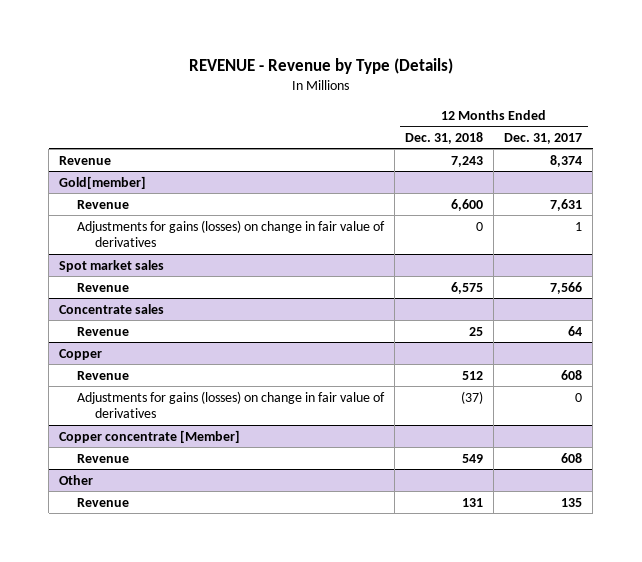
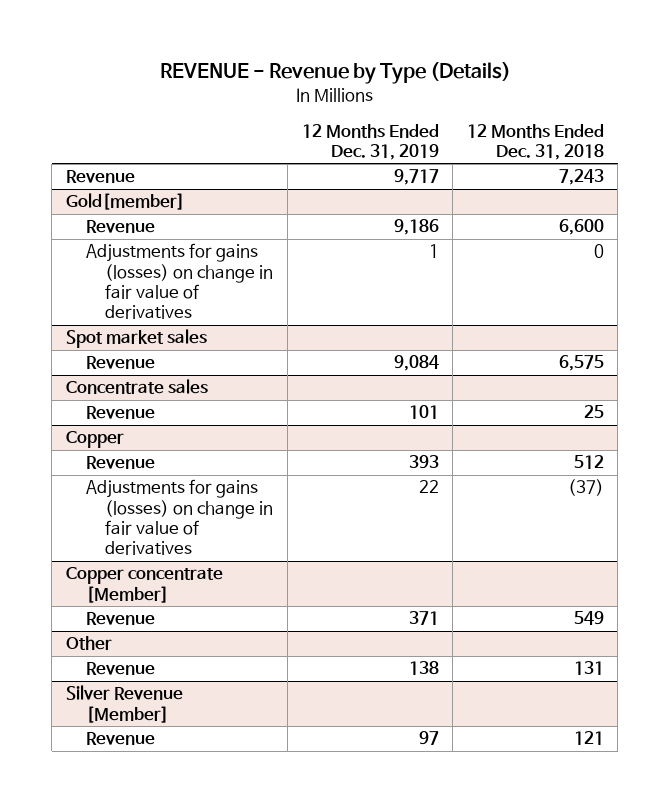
[504,132,583,144] Dec. 31, 2017 -> none
none -> [301,123,439,161] 12 Months Ended Dec. 31, 2019
none -> [65,685,183,723] Silver Revenue [Member]
none -> [85,732,155,746] Revenue

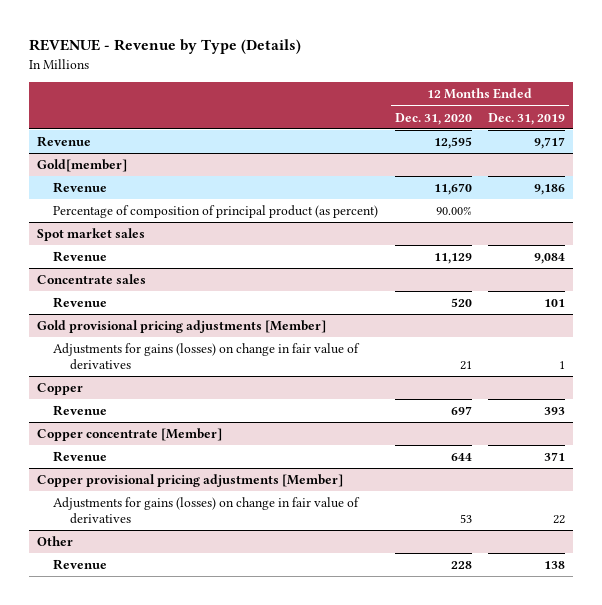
[466,123,604,161] 12 Months Ended Dec. 31, 2018 -> none
none -> [394,112,472,125] Dec. 31, 2020
[85,243,274,320] Adjustments for gains (losses) on change in fair value of derivatives -> none
none -> [53,205,379,219] Percentage of composition of principal product (as percent)
none -> [37,320,327,334] Gold provisional pricing adjustments [Member]
none -> [53,343,361,370] Adjustments for gains (losses) on change in fair value of derivatives
[85,479,274,556] Adjustments for gains (losses) on change in fair value of derivatives -> none
none -> [37,474,344,488] Copper provisional pricing adjustments [Member]
none -> [53,497,361,524] Adjustments for gains (losses) on change in fair value of derivatives
[65,685,183,723] Silver Revenue [Member] -> none
[85,732,155,746] Revenue -> none

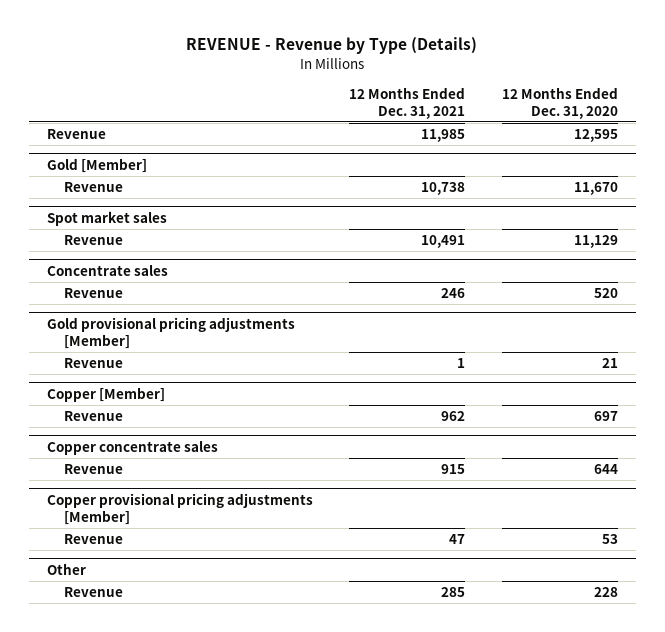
[487,112,565,125] Dec. 31, 2019 -> none
none -> [349,86,466,119] 12 Months Ended Dec. 31, 2021
[37,159,128,173] Gold[member] -> [47,157,148,173] Gold [Member]
[53,205,379,219] Percentage of composition of principal product (as percent) -> none
[53,343,361,370] Adjustments for gains (losses) on change in fair value of derivatives -> none
none -> [63,358,123,369] Revenue
[37,383,84,396] Copper -> [47,386,166,402] Copper [Member]
[37,428,223,442] Copper concentrate [Member] -> [47,440,219,455] Copper concentrate sales
[53,497,361,524] Adjustments for gains (losses) on change in fair value of derivatives -> none
none -> [63,534,123,545] Revenue

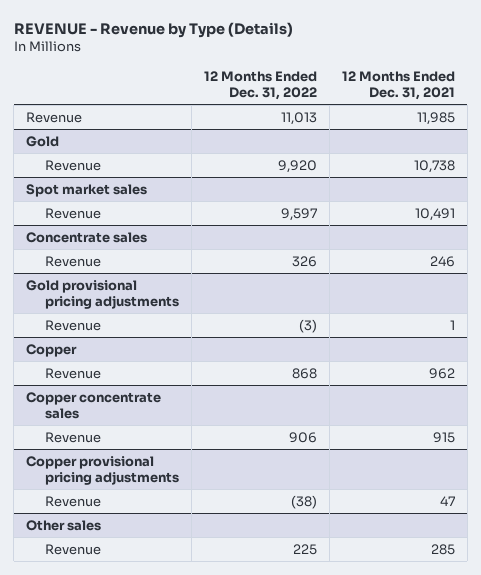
[501,86,618,119] 12 Months Ended Dec. 31, 2020 -> none
none -> [203,70,317,100] 12 Months Ended Dec. 31, 2022
[47,157,148,173] Gold [Member] -> [26,135,60,147] Gold
[47,316,296,349] Gold provisional pricing adjustments [Member] -> [26,279,179,309] Gold provisional pricing adjustments
[47,386,166,402] Copper [Member] -> [26,343,78,357] Copper
[47,492,314,525] Copper provisional pricing adjustments [Member] -> [26,455,179,485] Copper provisional pricing adjustments
[47,562,87,575] Other -> [26,519,102,531] Other sales

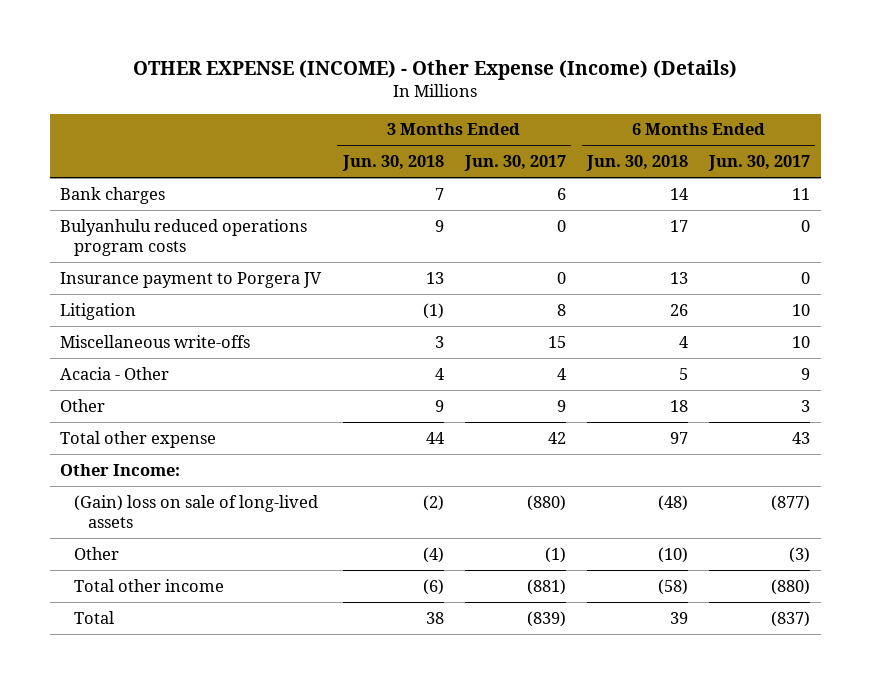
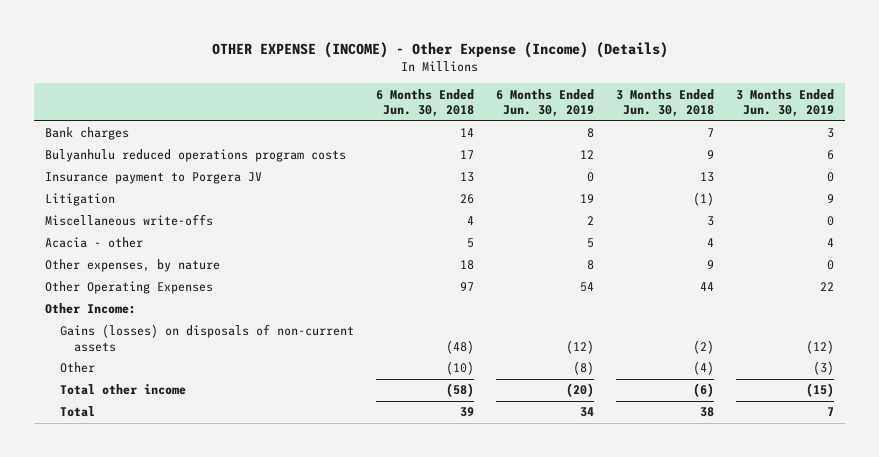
[463,155,566,172] Jun. 30, 2017 -> none
[708,155,811,172] Jun. 30, 2017 -> none
none -> [495,88,594,118] 6 Months Ended Jun. 30, 2019
none -> [736,88,835,118] 3 Months Ended Jun. 30, 2019
[60,366,170,380] Acacia - Other -> [45,237,144,249] Acacia - other
[60,398,106,412] Other -> [45,259,221,273] Other expenses, by nature
[60,430,217,448] Total other expense -> [45,281,214,295] Other Operating Expenses
[74,494,319,528] (Gain) loss on sale of long-lived assets -> [59,324,354,352] Gains (losses) on disposals of non-current assets

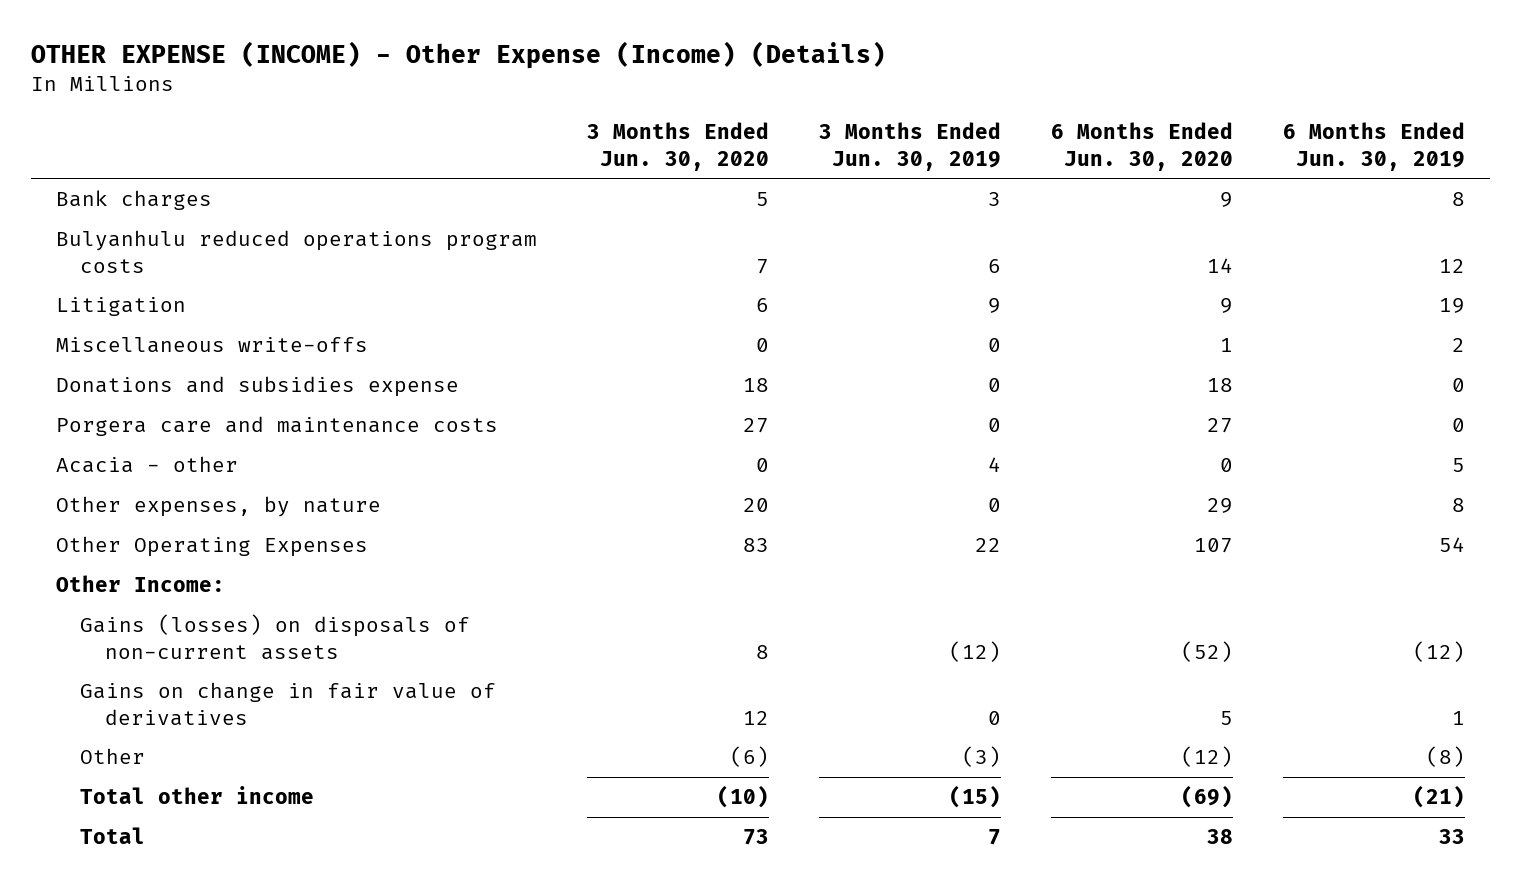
[375,88,474,118] 6 Months Ended Jun. 30, 2018 -> none
[616,88,715,118] 3 Months Ended Jun. 30, 2018 -> none
none -> [587,122,770,171] 3 Months Ended Jun. 30, 2020
none -> [1051,122,1234,171] 6 Months Ended Jun. 30, 2020
[45,172,263,185] Insurance payment to Porgera JV -> none
none -> [56,376,460,398] Donations and subsidies expense
none -> [56,416,499,437] Porgera care and maintenance costs
none -> [80,682,497,726] Gains on change in fair value of derivatives
[565,383,594,398] (20) -> [1412,785,1465,809] (21)
[579,407,594,418] 34 -> [1438,829,1465,845] 33

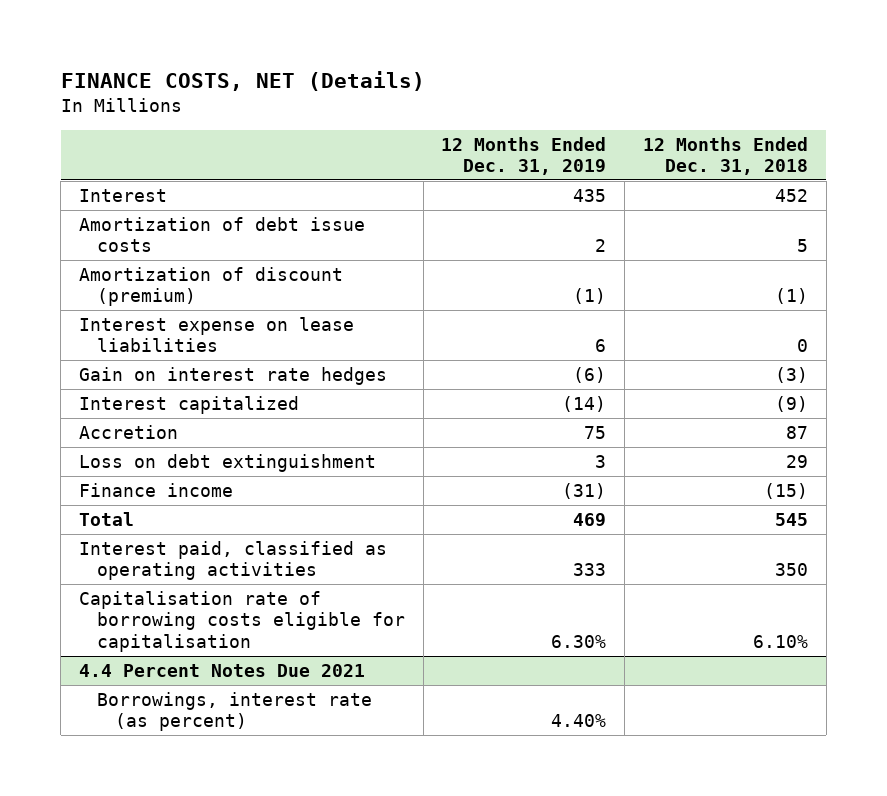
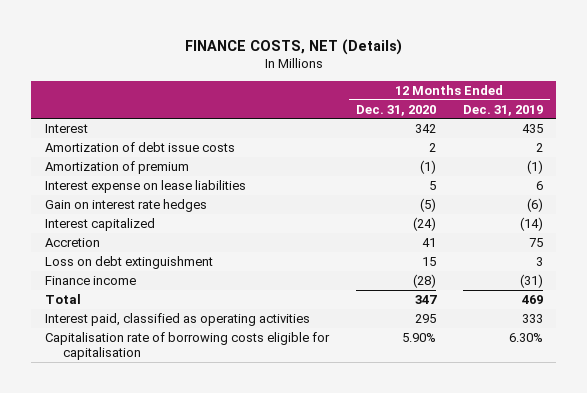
[643,136,809,175] 12 Months Ended Dec. 31, 2018 -> none
none -> [355,104,436,116] Dec. 31, 2020
[78,266,343,307] Amortization of discount (premium) -> [44,160,189,174] Amortization of premium
[78,663,365,677] 4.4 Percent Notes Due 2021 -> none
[96,691,372,732] Borrowings, interest rate (as percent) -> none

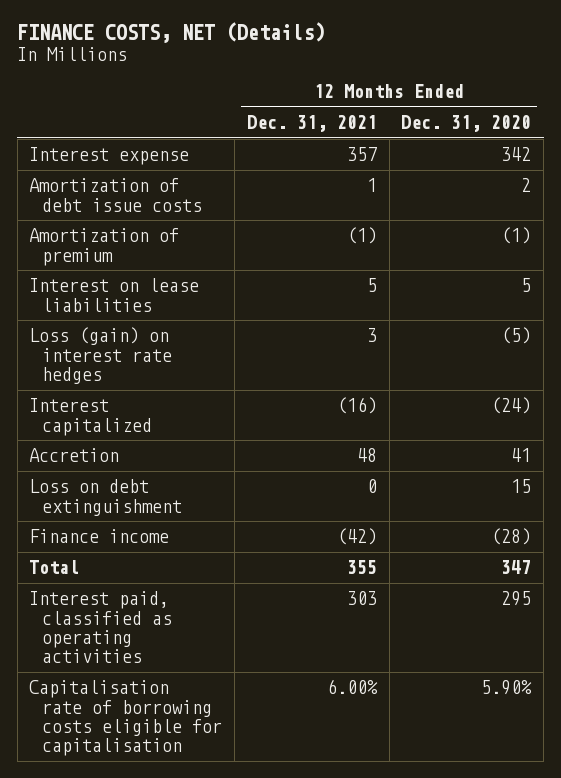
[462,104,543,116] Dec. 31, 2019 -> none
none -> [246,115,377,133] Dec. 31, 2021
[44,123,88,133] Interest -> [29,147,190,166] Interest expense
[44,179,246,193] Interest expense on lease liabilities -> [29,278,200,312] Interest on lease liabilities
[44,198,207,212] Gain on interest rate hedges -> [29,327,173,384] Loss (gain) on interest rate hedges

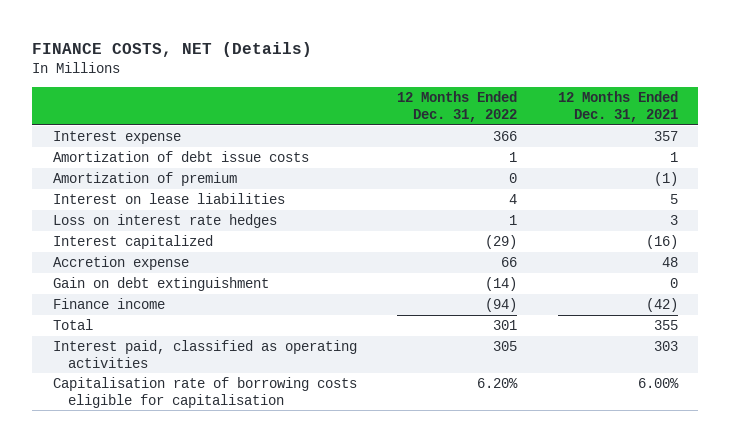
[401,115,532,133] Dec. 31, 2020 -> none
none -> [397,91,518,123] 12 Months Ended Dec. 31, 2022
[29,327,173,384] Loss (gain) on interest rate hedges -> [52,214,277,229] Loss on interest rate hedges
[29,448,120,463] Accretion -> [52,256,189,271] Accretion expense
[29,479,183,516] Loss on debt extinguishment -> [52,277,269,292] Gain on debt extinguishment

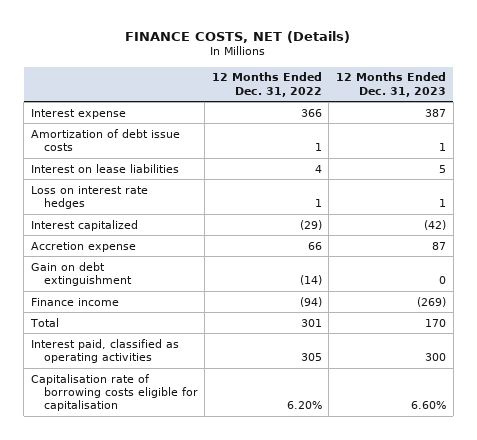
[557,91,678,123] 12 Months Ended Dec. 31, 2021 -> none
none -> [336,72,447,97] 12 Months Ended Dec. 31, 2023
[52,172,237,187] Amortization of premium -> none

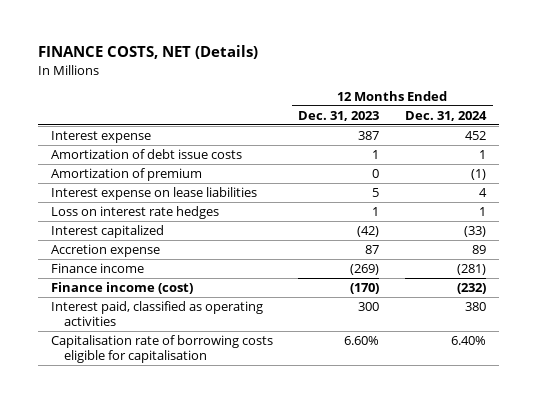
[211,72,322,97] 12 Months Ended Dec. 31, 2022 -> none
none -> [405,110,488,121] Dec. 31, 2024
none -> [50,167,202,181] Amortization of premium
[30,163,179,173] Interest on lease liabilities -> [50,186,257,200] Interest expense on lease liabilities
[30,261,132,287] Gain on debt extinguishment -> none
[29,317,59,327] Total -> none
none -> [50,281,193,294] Finance income (cost)

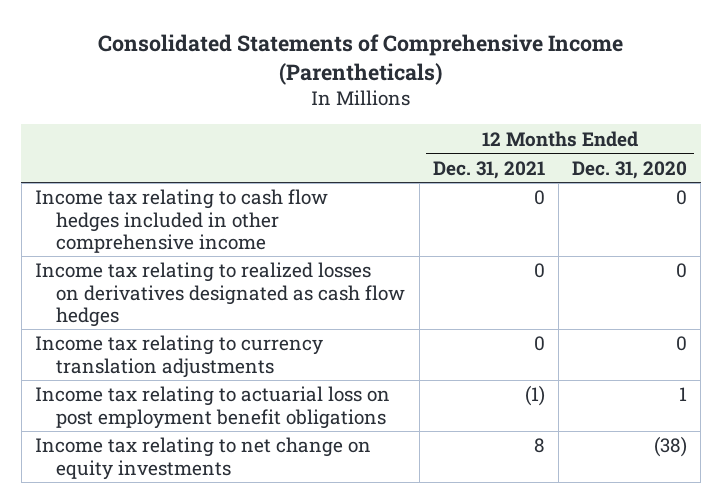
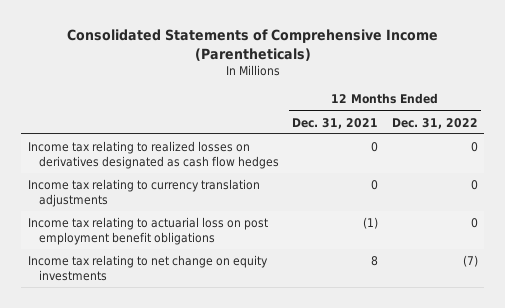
[571,160,687,179] Dec. 31, 2020 -> none
none -> [391,117,478,129] Dec. 31, 2022
[34,189,328,253] Income tax relating to cash flow hedges included in other comprehensive income -> none

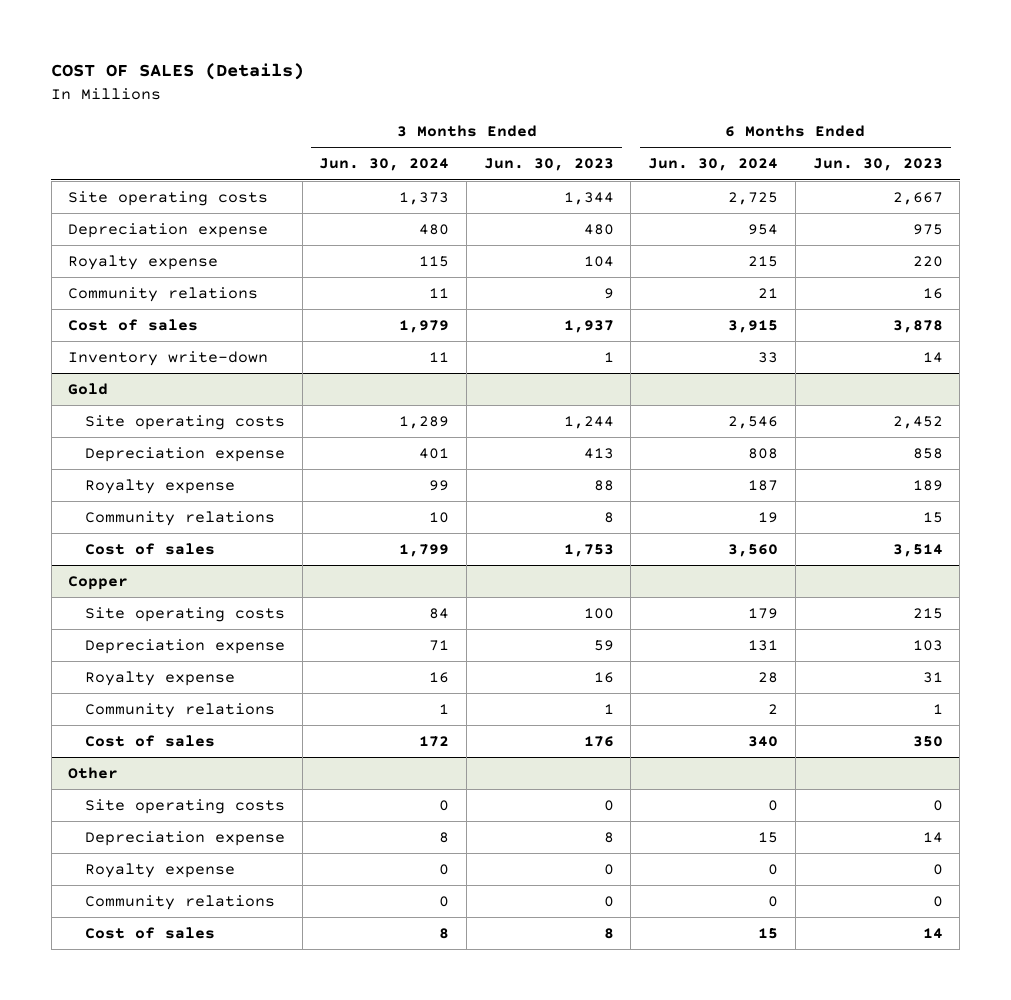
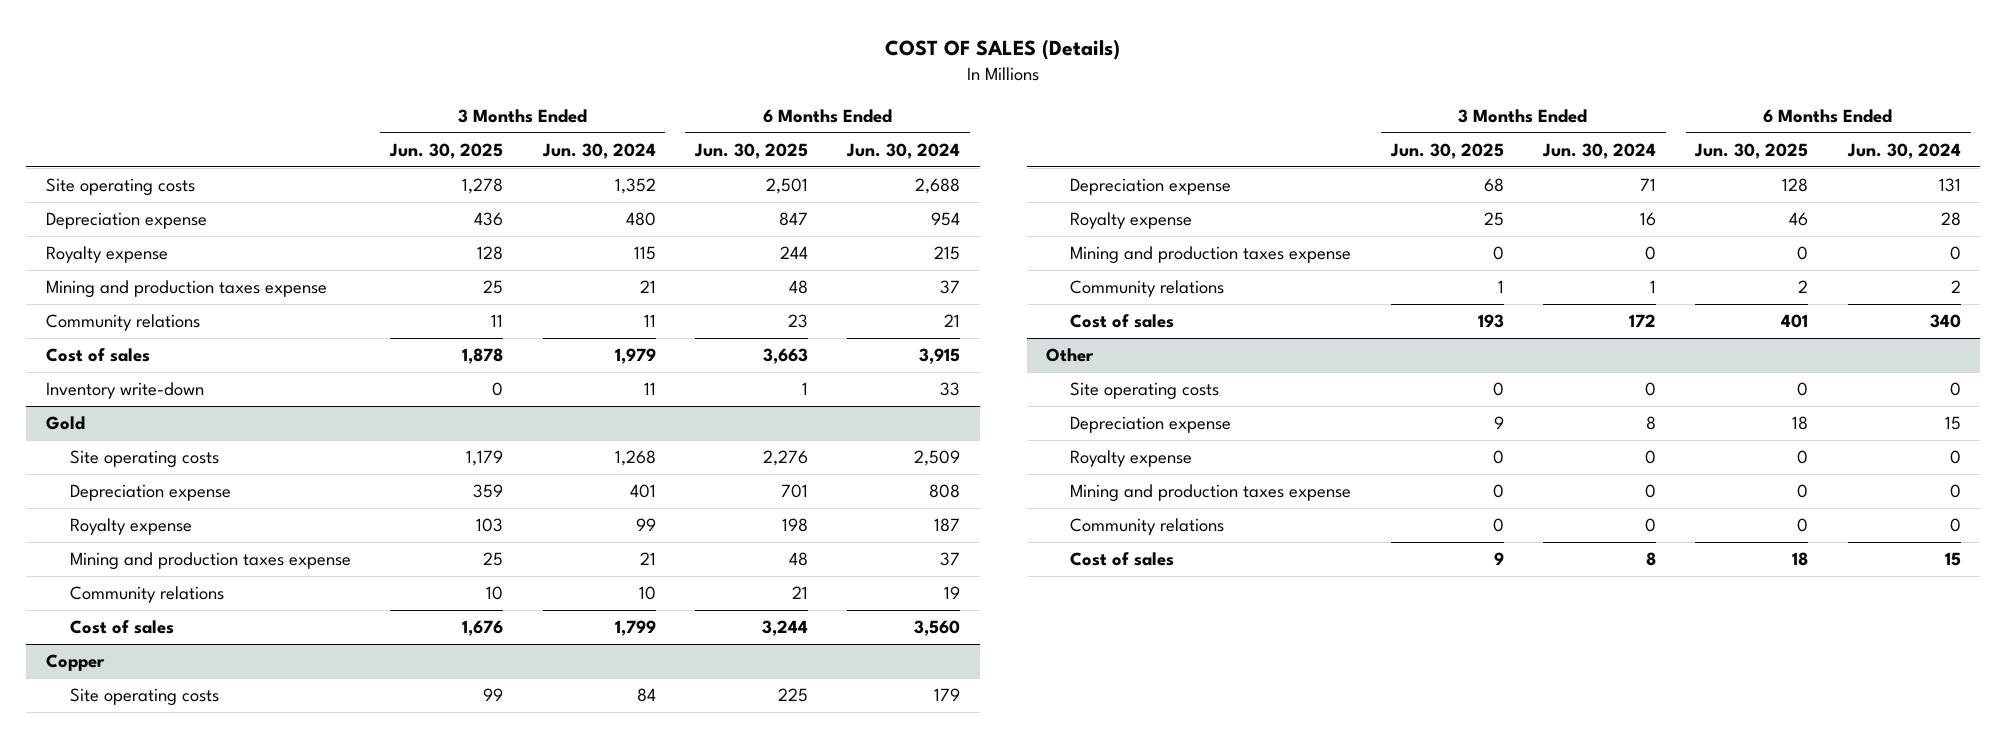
[483,158,614,172] Jun. 30, 2023 -> none
[812,158,943,172] Jun. 30, 2023 -> none
none -> [389,142,504,159] Jun. 30, 2025
none -> [693,142,808,159] Jun. 30, 2025
[399,191,450,205] 1,373 -> [614,178,656,195] 1,352
[728,191,779,205] 2,725 -> [915,178,961,195] 2,688
none -> [45,280,327,299] Mining and production taxes expense
[399,415,450,429] 1,289 -> [614,450,656,467] 1,268
[728,415,779,429] 2,546 -> [914,450,961,467] 2,509
none -> [69,552,351,571] Mining and production taxes expense
none -> [1070,246,1352,265] Mining and production taxes expense
none -> [1070,484,1352,503] Mining and production taxes expense

